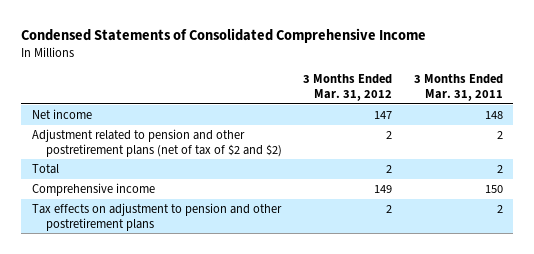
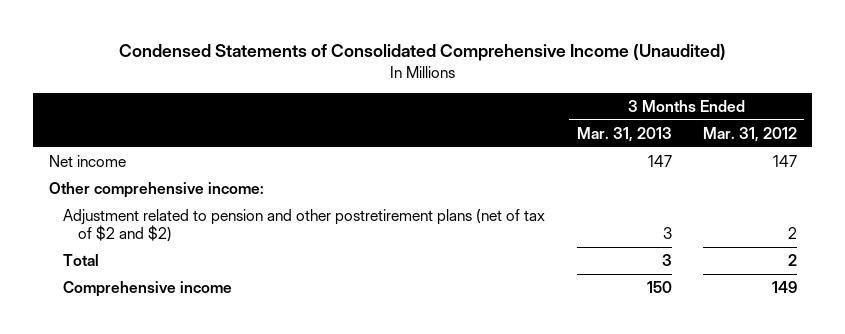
[20,28,426,44] Condensed Statements of Consolidated Comprehensive Income -> [118,44,726,62] Condensed Statements of Consolidated Comprehensive Income (Unaudited)
[413,74,503,101] 3 Months Ended Mar. 31, 2011 -> none
none -> [576,126,672,142] Mar. 31, 2013
none -> [48,181,264,198] Other comprehensive income:
[31,203,282,231] Tax effects on adjustment to pension and other postretirement plans -> none

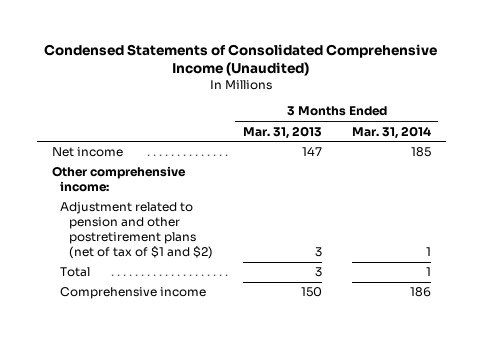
[702,126,797,142] Mar. 31, 2012 -> none
none -> [351,125,431,139] Mar. 31, 2014
[63,208,546,243] Adjustment related to pension and other postretirement plans (net of tax of $2 and $2) -> [60,202,213,260] Adjustment related to pension and other postretirement plans (net of tax of $1 and $2)

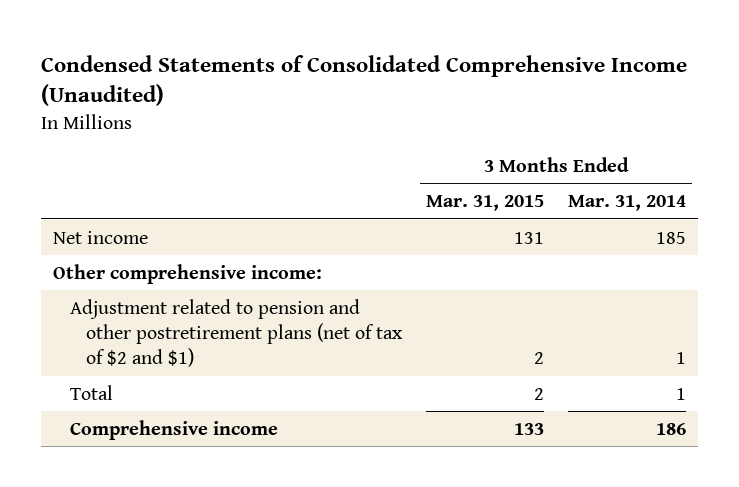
[242,125,322,139] Mar. 31, 2013 -> none
none -> [425,195,544,212] Mar. 31, 2015
[60,202,213,260] Adjustment related to pension and other postretirement plans (net of tax of $1 and $2) -> [69,298,403,368] Adjustment related to pension and other postretirement plans (net of tax of $2 and $1)

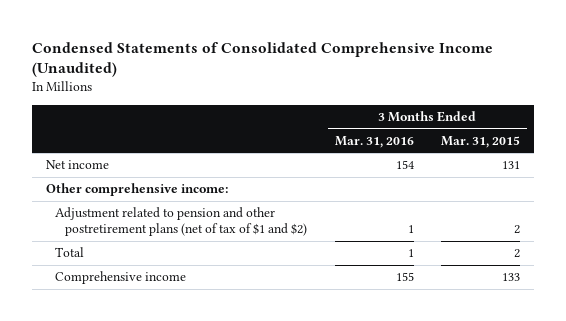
[567,195,686,212] Mar. 31, 2014 -> none
none -> [334,135,414,148] Mar. 31, 2016
[69,298,403,368] Adjustment related to pension and other postretirement plans (net of tax of $2 and $1) -> [55,207,307,237] Adjustment related to pension and other postretirement plans (net of tax of $1 and $2)

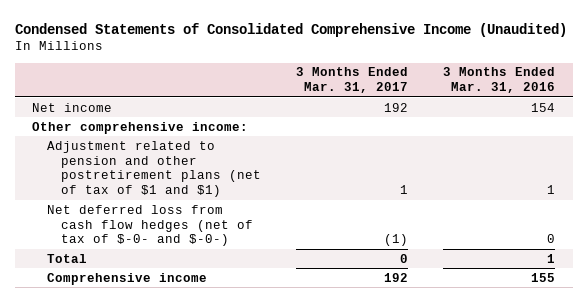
[441,135,521,148] Mar. 31, 2015 -> none
none -> [295,67,408,94] 3 Months Ended Mar. 31, 2017
[55,207,307,237] Adjustment related to pension and other postretirement plans (net of tax of $1 and $2) -> [46,140,261,198] Adjustment related to pension and other postretirement plans (net of tax of $1 and $1)
none -> [46,204,253,247] Net deferred loss from cash flow hedges (net of tax of $-0- and $-0-)

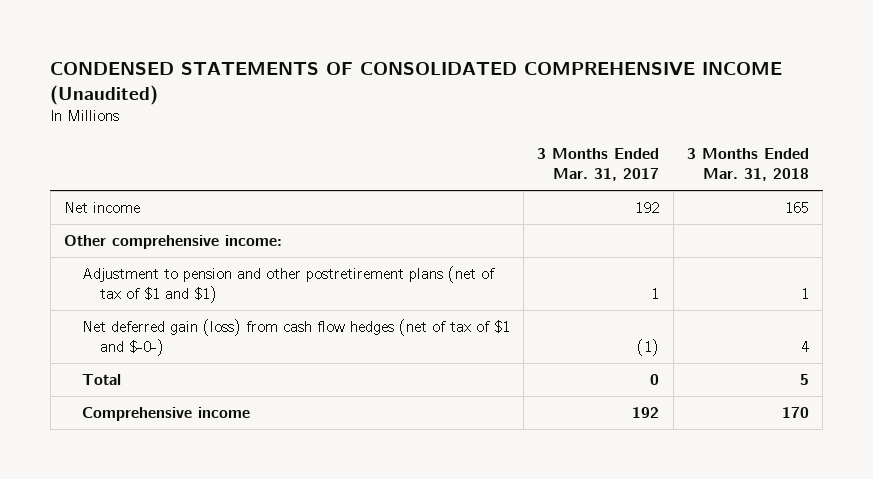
[14,22,567,37] Condensed Statements of Consolidated Comprehensive Income (Unaudited) -> [50,61,783,105] CONDENSED STATEMENTS OF CONSOLIDATED COMPREHENSIVE INCOME (Unaudited)
[443,67,556,94] 3 Months Ended Mar. 31, 2016 -> none
none -> [686,147,809,182] 3 Months Ended Mar. 31, 2018
[46,140,261,198] Adjustment related to pension and other postretirement plans (net of tax of $1 and $1) -> [81,265,495,304] Adjustment to pension and other postretirement plans (net of tax of $1 and $1)
[46,204,253,247] Net deferred loss from cash flow hedges (net of tax of $-0- and $-0-) -> [81,318,510,357] Net deferred gain (loss) from cash flow hedges (net of tax of $1 and $-0-)

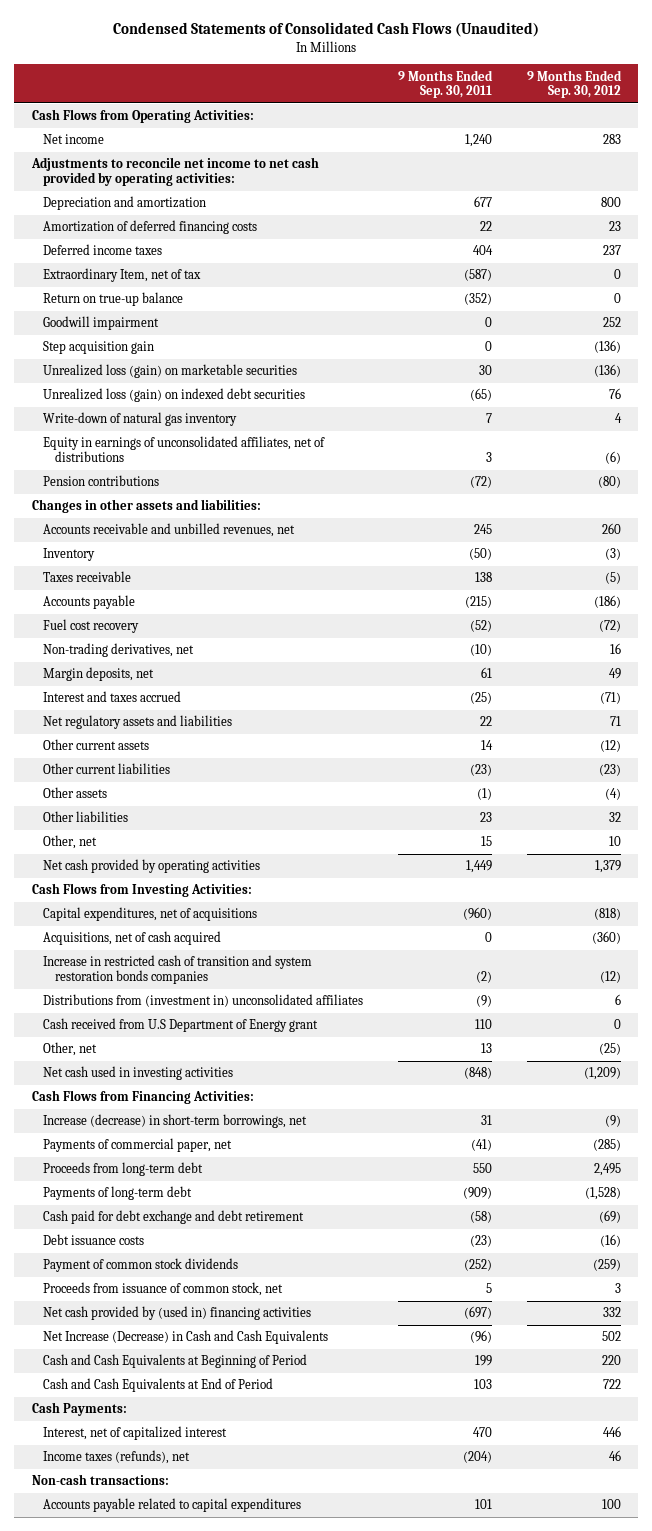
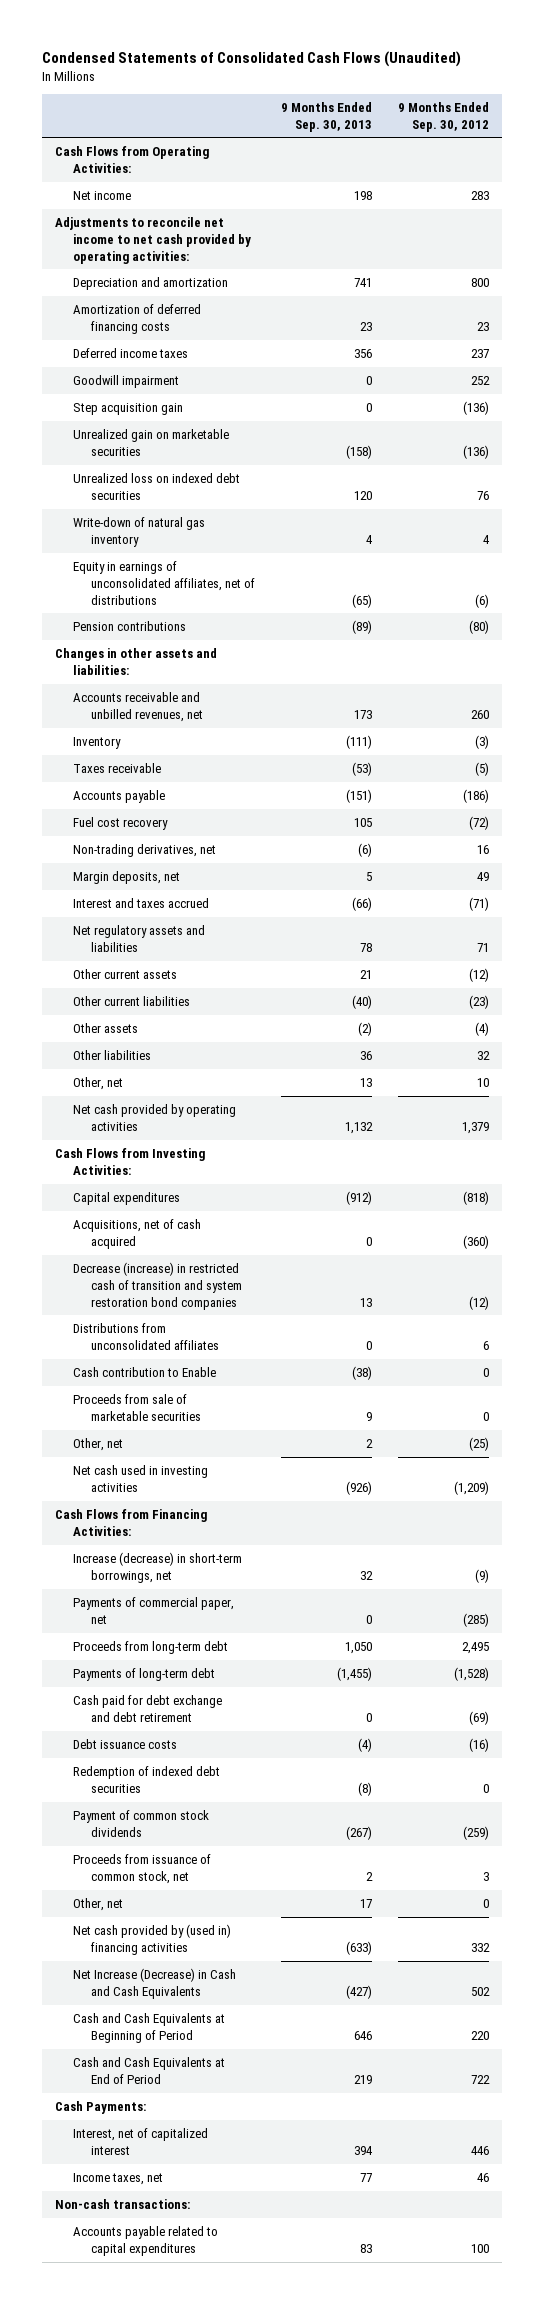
[397,69,493,99] 9 Months Ended Sep. 30, 2011 -> none
none -> [281,101,373,132] 9 Months Ended Sep. 30, 2013
[43,268,202,283] Extraordinary Item, net of tax -> none
[43,292,184,307] Return on true-up balance -> none
[43,364,298,379] Unrealized loss (gain) on marketable securities -> [73,429,230,456] Unrealized gain on marketable securities
[43,388,306,403] Unrealized loss (gain) on indexed debt securities -> [73,473,241,500] Unrealized loss on indexed debt securities
[43,907,258,922] Capital expenditures, net of acquisitions -> [73,1192,181,1206] Capital expenditures
[43,1018,319,1033] Cash received from U.S Department of Energy grant -> none
[43,955,313,985] Increase in restricted cash of transition and system restoration bonds companies -> [73,1262,243,1310] Decrease (increase) in restricted cash of transition and system restoration bond companies
[43,994,364,1008] Distributions from (investment in) unconsolidated affiliates -> [73,1323,220,1350] Distributions from unconsolidated affiliates
none -> [73,1367,217,1378] Cash contribution to Enable
none -> [73,1394,202,1421] Proceeds from sale of marketable securities
none -> [73,1766,221,1793] Redemption of indexed debt securities
none -> [73,1898,124,1912] Other, net
[43,1450,191,1465] Income taxes (refunds), net -> [73,2173,164,2186] Income taxes, net

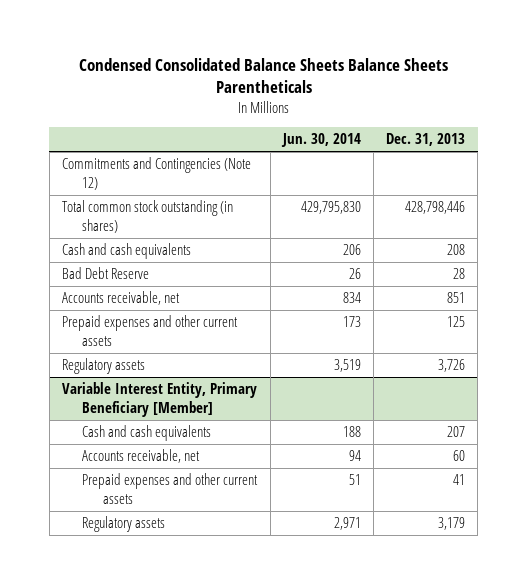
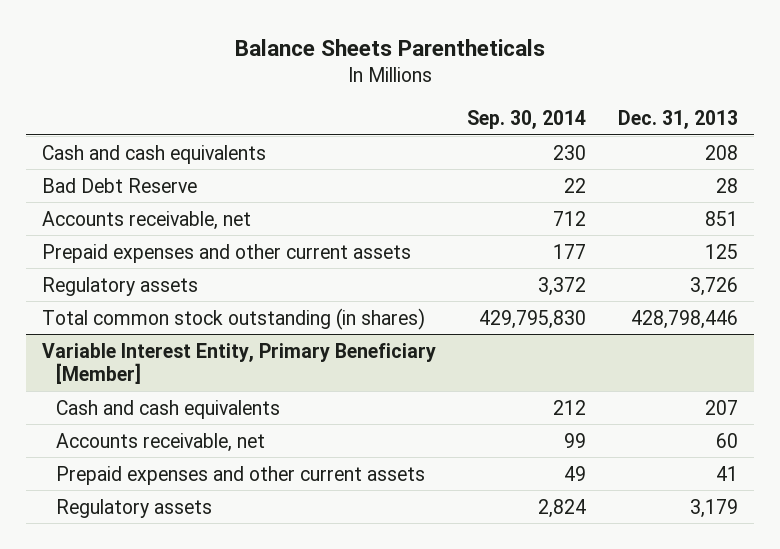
[78,58,448,94] Condensed Consolidated Balance Sheets Balance Sheets Parentheticals -> [234,38,545,56] Balance Sheets Parentheticals
[280,133,361,148] Jun. 30, 2014 -> none
none -> [467,110,587,130] Sep. 30, 2014
[61,157,251,190] Commitments and Contingencies (Note 12) -> none
[61,200,233,233] Total common stock outstanding (in shares) -> [41,307,425,330] Total common stock outstanding (in shares)

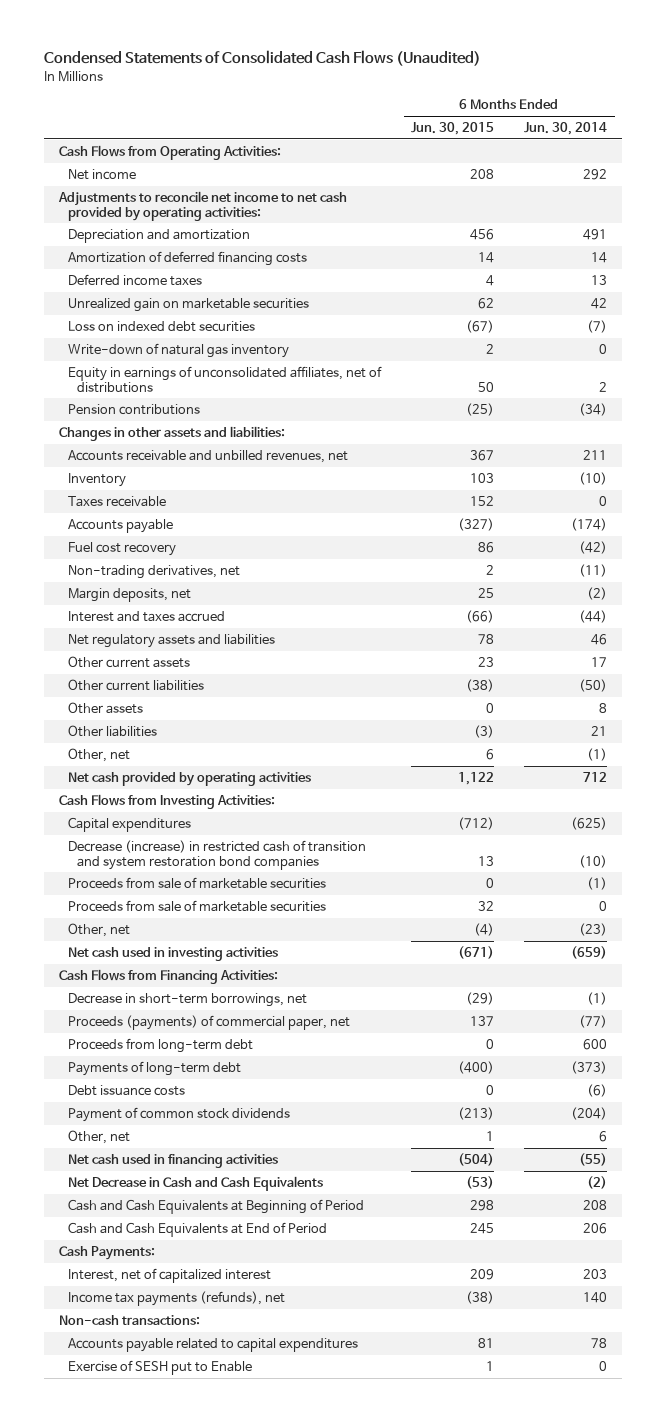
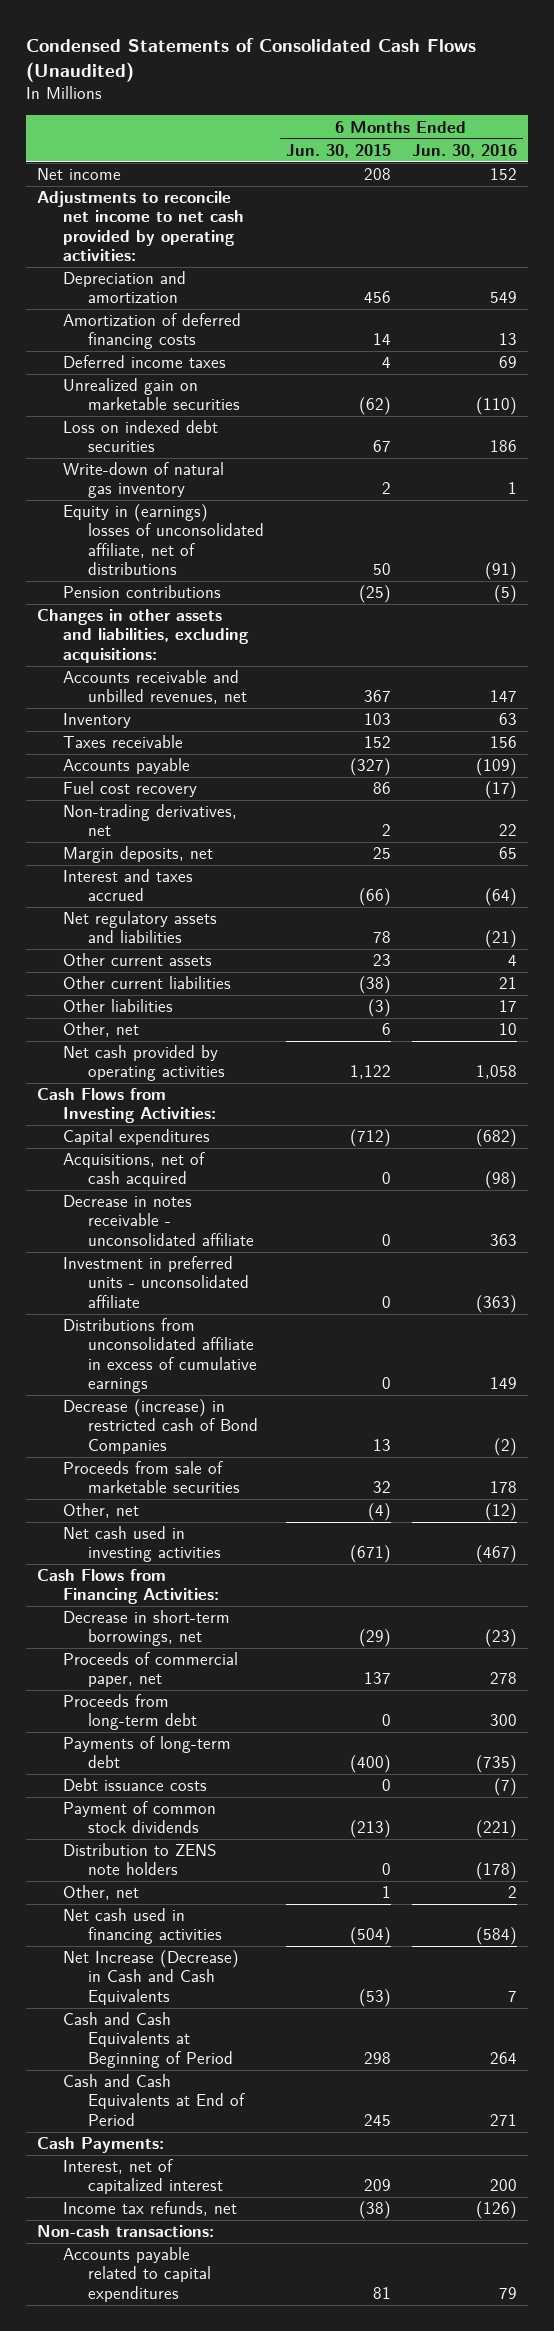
[524,121,608,135] Jun. 30, 2014 -> none
none -> [412,143,518,158] Jun. 30, 2016
[58,144,281,160] Cash Flows from Operating Activities: -> none
[478,297,495,309] 62 -> [358,397,391,416] (62)
[466,319,495,333] (67) -> [372,440,391,453] 67
[67,365,382,393] Equity in earnings of unconsolidated affiliates, net of distributions -> [62,504,265,575] Equity in (earnings) losses of unconsolidated affiliate, net of distributions
[58,425,285,441] Changes in other assets and liabilities: -> [36,609,249,663] Changes in other assets and liabilities, excluding acquisitions:
[67,701,143,714] Other assets -> none
[67,876,326,889] Proceeds from sale of marketable securities -> none
none -> [62,1152,205,1188] Acquisitions, net of cash acquired
none -> [62,1195,255,1246] Decrease in notes receivable - unconsolidated affiliate
none -> [62,1256,250,1308] Investment in preferred units - unconsolidated affiliate
none -> [62,1318,258,1393] Distributions from unconsolidated affiliate in excess of cumulative earnings
[67,839,366,870] Decrease (increase) in restricted cash of transition and system restoration bond companies -> [62,1399,259,1454] Decrease (increase) in restricted cash of Bond Companies
[67,1014,350,1030] Proceeds (payments) of commercial paper, net -> [62,1652,238,1688] Proceeds of commercial paper, net
none -> [62,1843,216,1876] Distribution to ZENS note holders
[67,1175,323,1191] Net Decrease in Cash and Cash Equivalents -> [62,1950,239,2005] Net Increase (Decrease) in Cash and Cash Equivalents
[67,1290,285,1306] Income tax payments (refunds), net -> [62,2201,237,2217] Income tax refunds, net
[67,1359,252,1375] Exercise of SESH put to Enable -> none

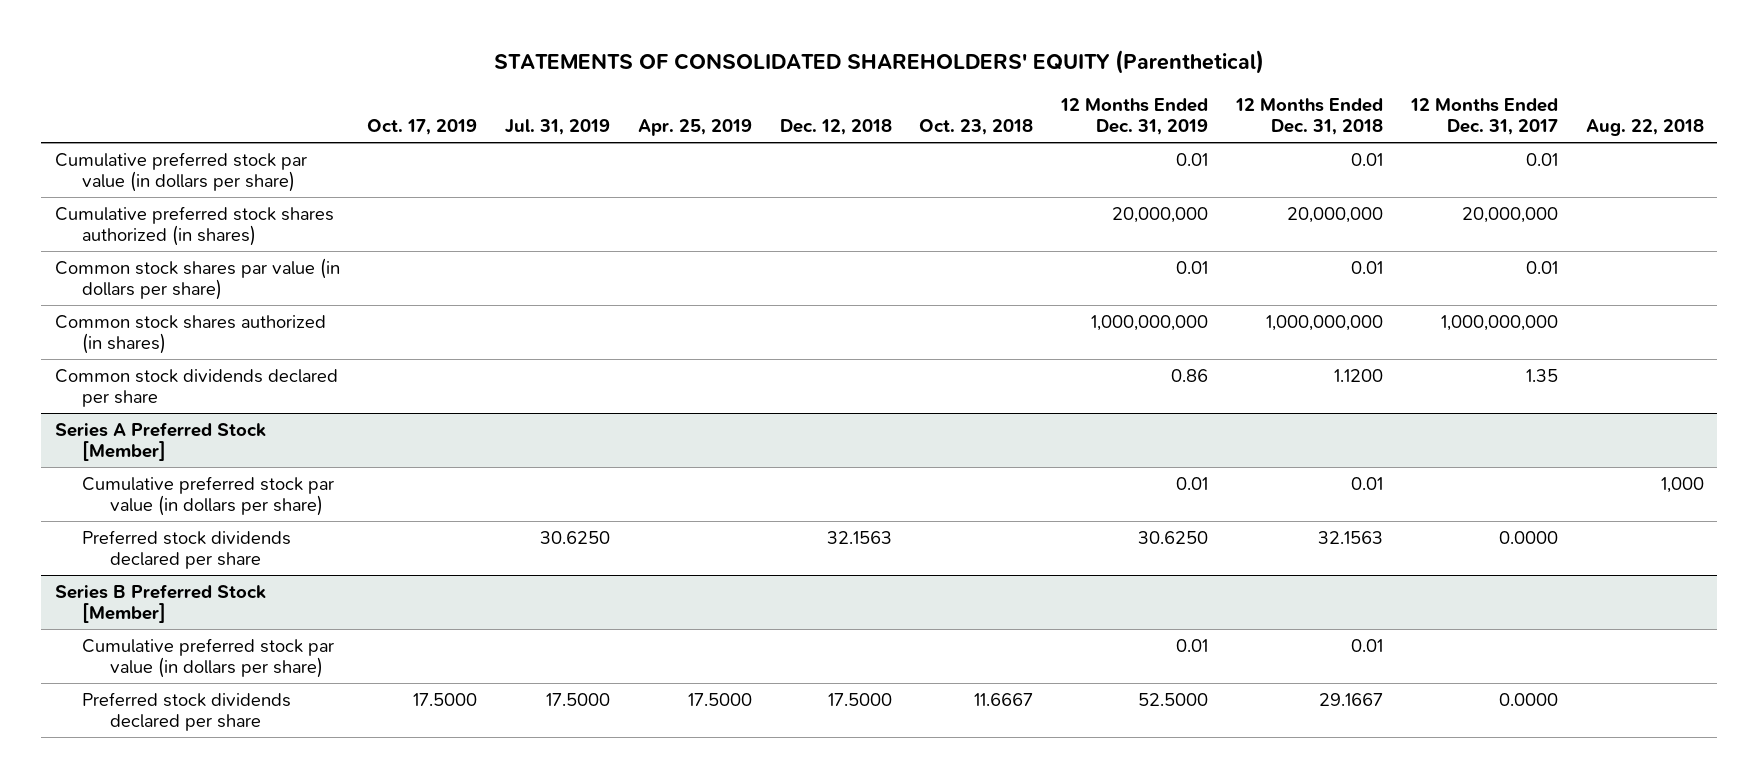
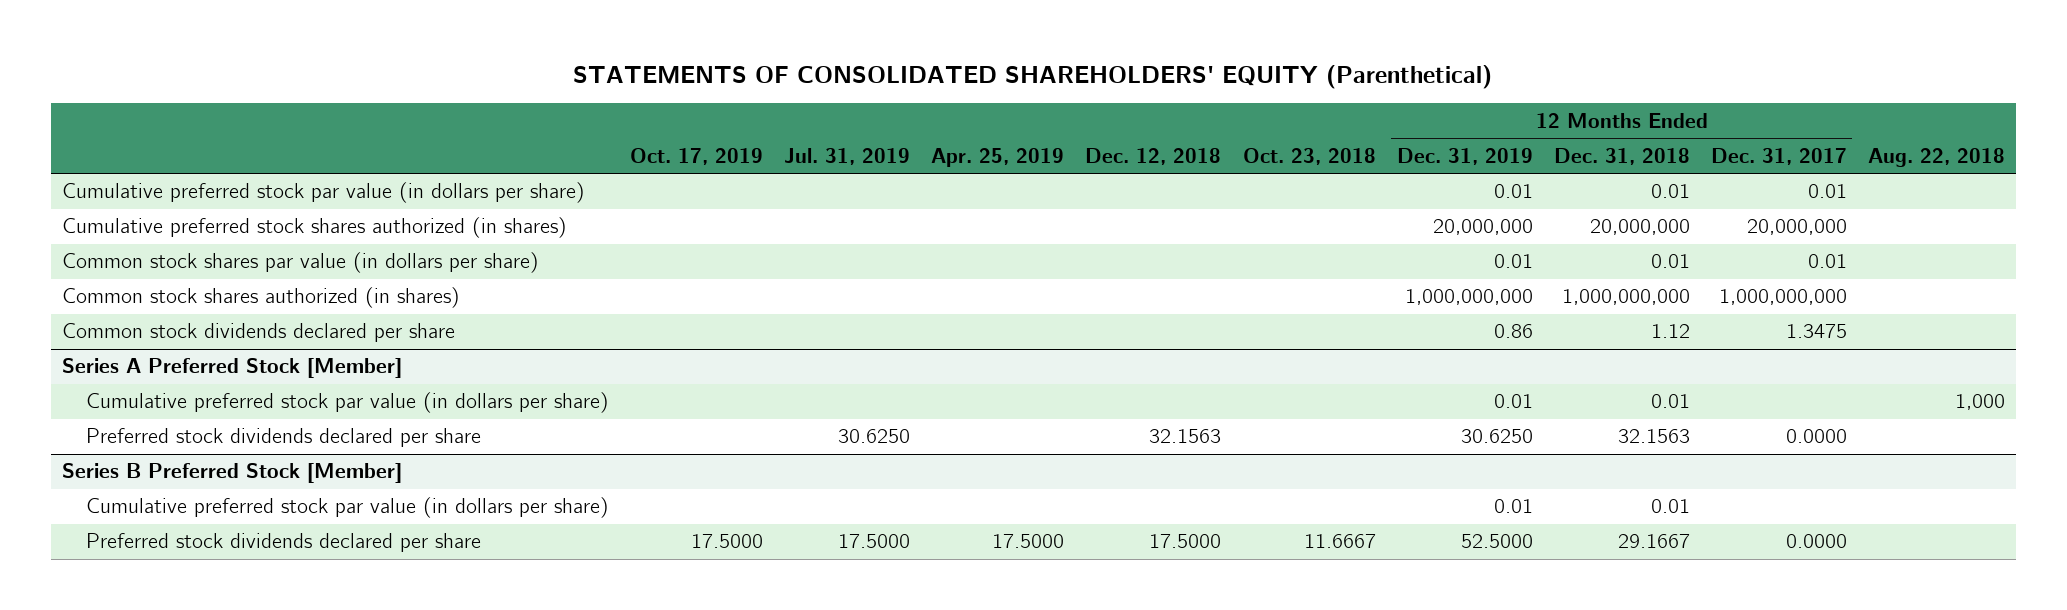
[1333,368,1383,382] 1.1200 -> [1650,324,1690,339] 1.12
[1525,368,1558,382] 1.35 -> [1785,324,1847,339] 1.3475

